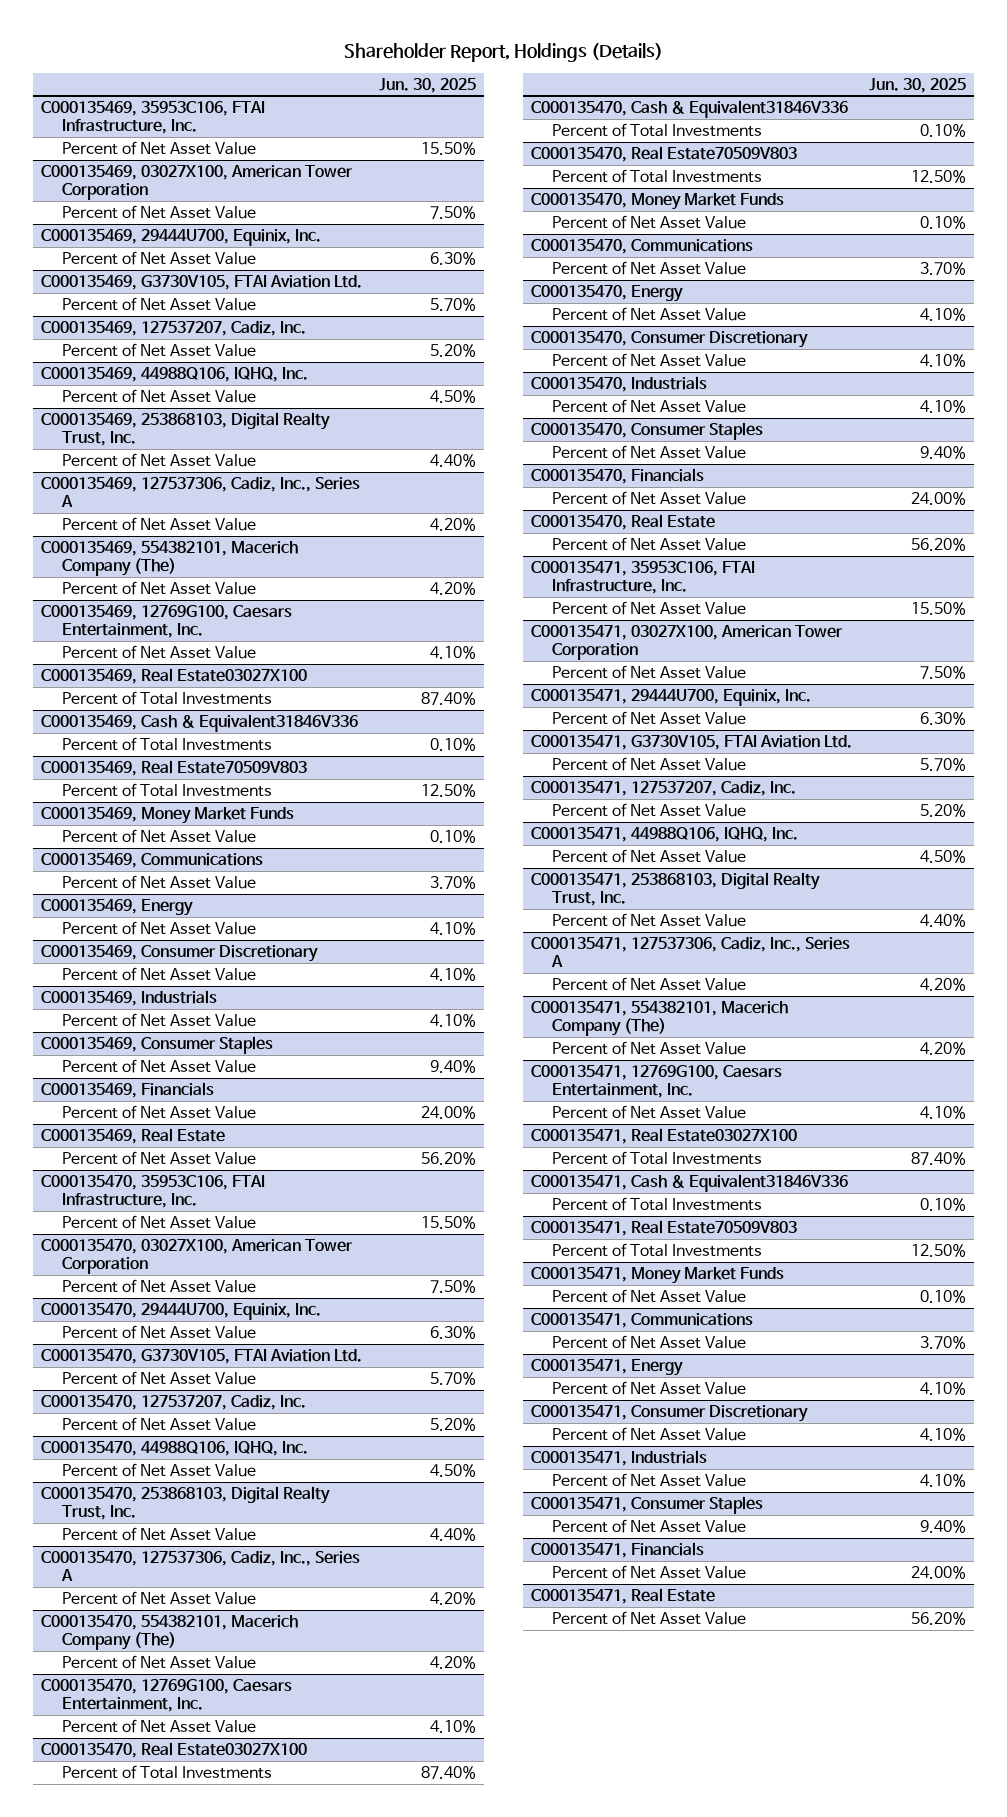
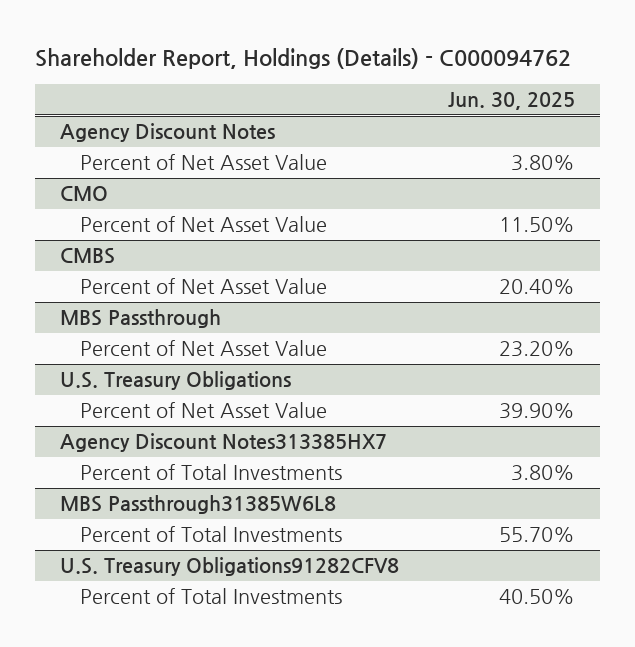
[343,43,663,63] Shareholder Report, Holdings (Details) -> [34,47,571,69] Shareholder Report, Holdings (Details) - C000094762
[41,100,266,135] C000135469, 35953C106, FTAI Infrastructure, Inc. -> none
[41,164,354,201] C000135469, 03027X100, American Tower Corporation -> none
[41,228,322,246] C000135469, 29444U700, Equinix, Inc. -> none
[41,274,363,290] C000135469, G3730V105, FTAI Aviation Ltd. -> none
[41,320,307,336] C000135469, 127537207, Cadiz, Inc. -> none
[41,366,309,382] C000135469, 44988Q106, IQHQ, Inc. -> none
[61,388,256,403] Percent of Net Asset Value -> none
[41,411,331,447] C000135469, 253868103, Digital Realty Trust, Inc. -> none
[61,452,256,467] Percent of Net Asset Value -> none
[41,476,361,508] C000135469, 127537306, Cadiz, Inc., Series A -> none
[61,516,256,531] Percent of Net Asset Value -> none
[41,540,299,577] C000135469, 554382101, Macerich Company (The) -> none
[61,580,256,595] Percent of Net Asset Value -> none
[41,604,293,639] C000135469, 12769G100, Caesars Entertainment, Inc. -> none
[61,644,256,659] Percent of Net Asset Value -> none
[41,667,308,684] C000135469, Real Estate03027X100 -> none
[41,713,359,732] C000135469, Cash & Equivalent31846V336 -> none
[41,759,308,776] C000135469, Real Estate70509V803 -> none
[41,806,295,824] C000135469, Money Market Funds -> none
[61,828,256,843] Percent of Net Asset Value -> none
[41,852,264,868] C000135469, Communications -> none
[61,874,256,889] Percent of Net Asset Value -> none
[41,898,194,916] C000135469, Energy -> none
[61,920,256,935] Percent of Net Asset Value -> none
[41,944,319,962] C000135469, Consumer Discretionary -> none
[61,966,256,981] Percent of Net Asset Value -> none
[41,989,218,1006] C000135469, Industrials -> none
[61,1012,256,1027] Percent of Net Asset Value -> none
[41,1035,274,1054] C000135469, Consumer Staples -> none
[61,1058,256,1073] Percent of Net Asset Value -> none
[41,1081,215,1098] C000135469, Financials -> none
[61,1104,256,1119] Percent of Net Asset Value -> none
[41,1127,226,1144] C000135469, Real Estate -> none
[61,1150,256,1165] Percent of Net Asset Value -> none
[41,1174,266,1209] C000135470, 35953C106, FTAI Infrastructure, Inc. -> none
[61,1214,256,1229] Percent of Net Asset Value -> none
[41,1238,354,1275] C000135470, 03027X100, American Tower Corporation -> none
[61,1278,256,1293] Percent of Net Asset Value -> none
[41,1302,322,1320] C000135470, 29444U700, Equinix, Inc. -> none
[61,1324,256,1339] Percent of Net Asset Value -> none
[41,1348,363,1364] C000135470, G3730V105, FTAI Aviation Ltd. -> none
[61,1370,256,1385] Percent of Net Asset Value -> none
[41,1394,307,1410] C000135470, 127537207, Cadiz, Inc. -> none
[61,1416,256,1431] Percent of Net Asset Value -> none
[41,1440,309,1456] C000135470, 44988Q106, IQHQ, Inc. -> none
[61,1462,256,1477] Percent of Net Asset Value -> none
[41,1485,331,1521] C000135470, 253868103, Digital Realty Trust, Inc. -> none
[61,1526,256,1541] Percent of Net Asset Value -> none
[41,1550,361,1582] C000135470, 127537306, Cadiz, Inc., Series A -> none
[61,1590,256,1605] Percent of Net Asset Value -> none
[41,1614,299,1651] C000135470, 554382101, Macerich Company (The) -> none
[61,1654,256,1669] Percent of Net Asset Value -> none
[41,1678,293,1713] C000135470, 12769G100, Caesars Entertainment, Inc. -> none
[61,1718,256,1733] Percent of Net Asset Value -> none
[41,1741,308,1758] C000135470, Real Estate03027X100 -> none
[61,1764,272,1779] Percent of Total Investments -> none
[531,99,849,118] C000135470, Cash & Equivalent31846V336 -> none
[552,122,763,137] Percent of Total Investments -> none
[531,145,798,162] C000135470, Real Estate70509V803 -> none
[552,168,763,183] Percent of Total Investments -> none
[531,192,785,210] C000135470, Money Market Funds -> none
[552,214,747,229] Percent of Net Asset Value -> none
[531,238,754,254] C000135470, Communications -> none
[552,260,747,275] Percent of Net Asset Value -> none
[531,284,684,302] C000135470, Energy -> none
[552,306,747,321] Percent of Net Asset Value -> none
[531,330,809,348] C000135470, Consumer Discretionary -> none
[552,352,747,367] Percent of Net Asset Value -> none
[531,375,708,392] C000135470, Industrials -> none
[552,398,747,413] Percent of Net Asset Value -> none
[531,421,764,440] C000135470, Consumer Staples -> none
[552,444,747,459] Percent of Net Asset Value -> none
[531,467,705,484] C000135470, Financials -> none
[552,490,747,505] Percent of Net Asset Value -> none
[531,513,716,530] C000135470, Real Estate -> none
[552,536,747,551] Percent of Net Asset Value -> none
[531,560,756,595] C000135471, 35953C106, FTAI Infrastructure, Inc. -> none
[552,600,747,615] Percent of Net Asset Value -> none
[531,624,844,661] C000135471, 03027X100, American Tower Corporation -> none
[552,664,747,679] Percent of Net Asset Value -> none
[531,688,812,706] C000135471, 29444U700, Equinix, Inc. -> none
[552,710,747,725] Percent of Net Asset Value -> none
[531,734,853,750] C000135471, G3730V105, FTAI Aviation Ltd. -> none
[552,756,747,771] Percent of Net Asset Value -> none
[531,780,797,796] C000135471, 127537207, Cadiz, Inc. -> none
[552,802,747,817] Percent of Net Asset Value -> none
[531,826,799,842] C000135471, 44988Q106, IQHQ, Inc. -> none
[552,848,747,863] Percent of Net Asset Value -> none
[531,871,821,907] C000135471, 253868103, Digital Realty Trust, Inc. -> none
[552,912,747,927] Percent of Net Asset Value -> none
[531,936,851,968] C000135471, 127537306, Cadiz, Inc., Series A -> none
[552,976,747,991] Percent of Net Asset Value -> none
[531,1000,789,1037] C000135471, 554382101, Macerich Company (The) -> none
[552,1040,747,1055] Percent of Net Asset Value -> none
[531,1064,783,1099] C000135471, 12769G100, Caesars Entertainment, Inc. -> none
[552,1104,747,1119] Percent of Net Asset Value -> none
[531,1127,798,1144] C000135471, Real Estate03027X100 -> none
[552,1150,763,1165] Percent of Total Investments -> none
[531,1173,849,1192] C000135471, Cash & Equivalent31846V336 -> none
[552,1196,763,1211] Percent of Total Investments -> none
[531,1219,798,1236] C000135471, Real Estate70509V803 -> none
[552,1242,763,1257] Percent of Total Investments -> none
[531,1266,785,1284] C000135471, Money Market Funds -> none
[552,1288,747,1303] Percent of Net Asset Value -> none
[531,1312,754,1328] C000135471, Communications -> none
[552,1334,747,1349] Percent of Net Asset Value -> none
[531,1358,684,1376] C000135471, Energy -> none
[552,1380,747,1395] Percent of Net Asset Value -> none
[531,1404,809,1422] C000135471, Consumer Discretionary -> none
[552,1426,747,1441] Percent of Net Asset Value -> none
[531,1449,708,1466] C000135471, Industrials -> none
[552,1472,747,1487] Percent of Net Asset Value -> none
[531,1495,764,1514] C000135471, Consumer Staples -> none
[552,1518,747,1533] Percent of Net Asset Value -> none
[531,1541,705,1558] C000135471, Financials -> none
[552,1564,747,1579] Percent of Net Asset Value -> none
[531,1587,716,1604] C000135471, Real Estate -> none
[552,1610,747,1625] Percent of Net Asset Value -> none
none -> [59,123,275,143] Agency Discount Notes
[420,141,476,155] 15.50% -> [511,155,576,172] 3.80%
none -> [59,186,108,202] CMO
[429,205,476,219] 7.50% -> [499,217,576,233] 11.50%
none -> [59,248,115,265] CMBS
[429,251,476,265] 6.30% -> [499,279,576,295] 20.40%
none -> [59,309,221,329] MBS Passthrough
[429,297,476,311] 5.70% -> [499,341,576,358] 23.20%
none -> [59,371,291,391] U.S. Treasury Obligations
[429,343,476,357] 5.20% -> [499,403,576,420] 39.90%
none -> [59,433,387,453] Agency Discount Notes313385HX7
[420,691,476,705] 87.40% -> [511,465,576,482] 3.80%
none -> [59,495,336,515] MBS Passthrough31385W6L8
[429,737,476,751] 0.10% -> [499,527,576,543] 55.70%
none -> [59,557,399,577] U.S. Treasury Obligations91282CFV8
[420,783,476,797] 12.50% -> [499,589,576,605] 40.50%

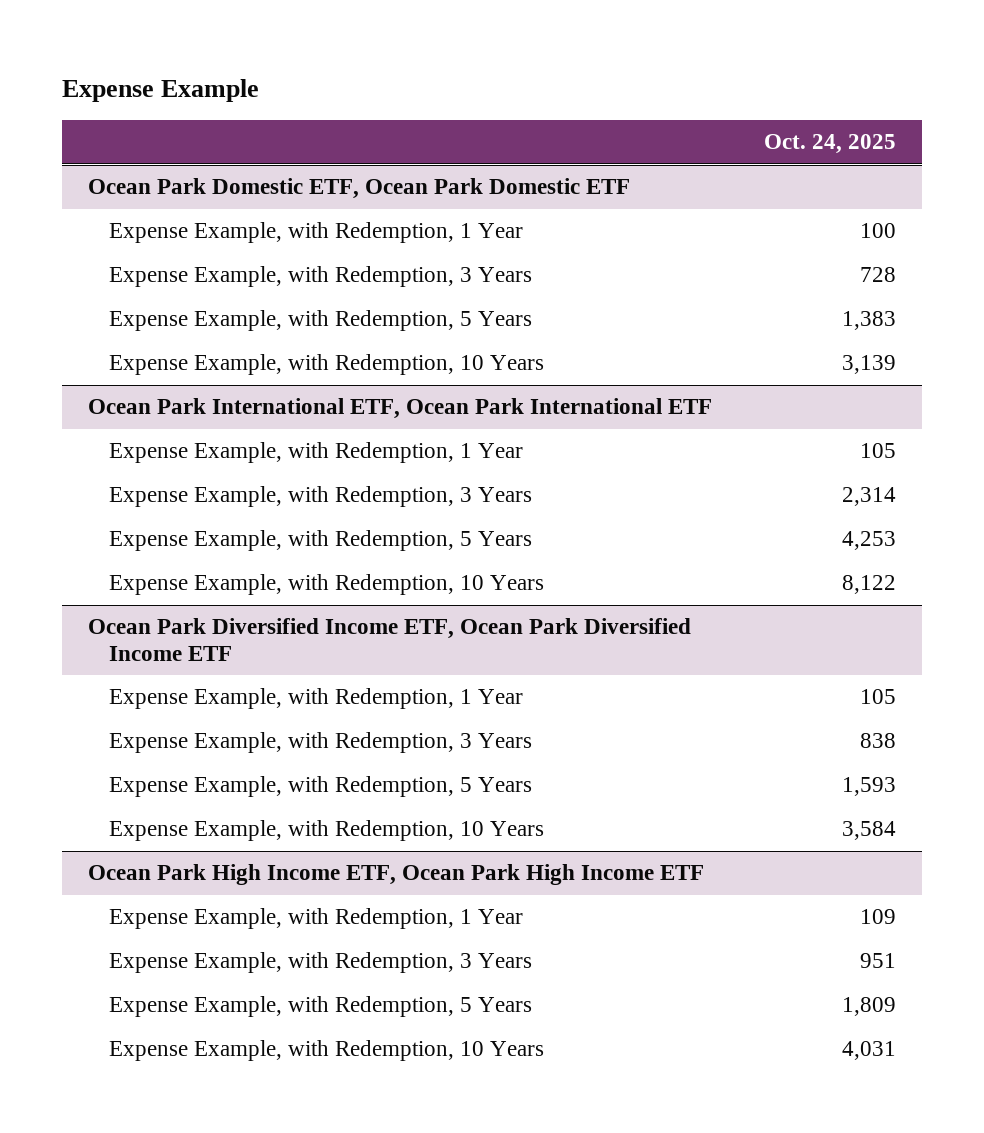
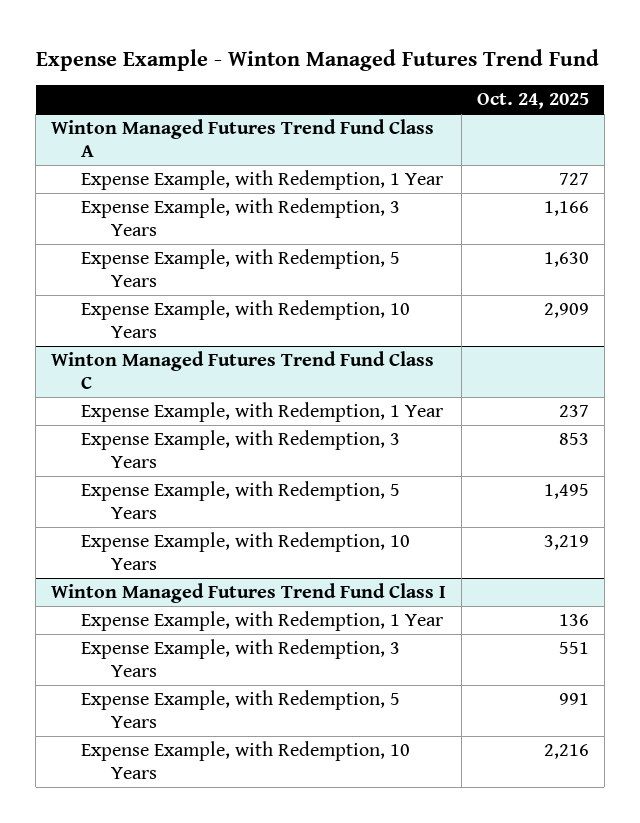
[61,79,259,103] Expense Example -> [35,48,599,71] Expense Example - Winton Managed Futures Trend Fund
[87,178,630,200] Ocean Park Domestic ETF, Ocean Park Domestic ETF -> none
[87,398,712,420] Ocean Park International ETF, Ocean Park International ETF -> none
[87,618,691,661] Ocean Park Diversified Income ETF, Ocean Park Diversified Income ETF -> none
[87,864,704,886] Ocean Park High Income ETF, Ocean Park High Income ETF -> none
[108,908,523,930] Expense Example, with Redemption, 1 Year -> none
[108,952,532,974] Expense Example, with Redemption, 3 Years -> none
[108,996,532,1018] Expense Example, with Redemption, 5 Years -> none
[108,1040,544,1062] Expense Example, with Redemption, 10 Years -> none
none -> [51,118,435,157] Winton Managed Futures Trend Fund Class A
[860,223,897,239] 100 -> [558,172,589,185] 727
[860,267,897,283] 728 -> [543,200,589,216] 1,166
[842,311,897,331] 1,383 -> [543,251,589,267] 1,630
[842,355,897,375] 3,139 -> [543,302,589,318] 2,909
none -> [51,350,435,389] Winton Managed Futures Trend Fund Class C
[860,443,897,459] 105 -> [558,404,589,417] 237
[842,487,897,507] 2,314 -> [558,432,589,445] 853
[842,531,897,551] 4,253 -> [543,483,589,499] 1,495
[842,575,897,595] 8,122 -> [543,534,589,550] 3,219
none -> [51,582,447,603] Winton Managed Futures Trend Fund Class I
[860,689,897,705] 105 -> [558,613,589,626] 136
[860,733,897,749] 838 -> [558,641,589,654] 551
[842,777,897,797] 1,593 -> [558,692,589,705] 991
[842,821,897,841] 3,584 -> [543,743,589,759] 2,216

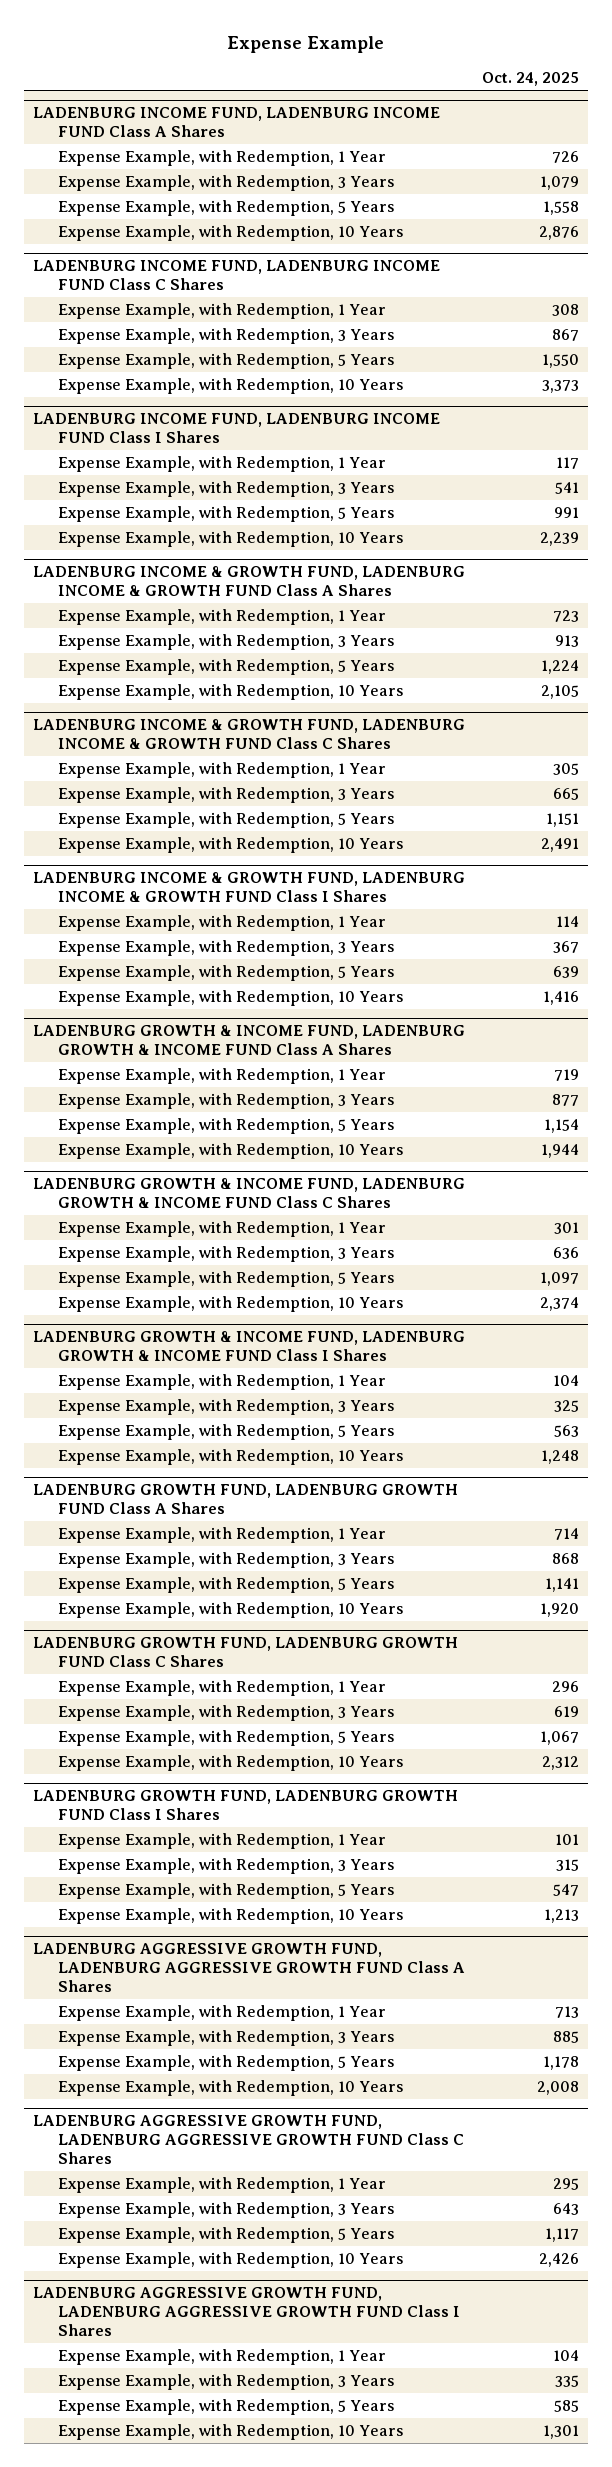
[35,48,599,71] Expense Example - Winton Managed Futures Trend Fund -> [226,36,384,54] Expense Example
[51,118,435,157] Winton Managed Futures Trend Fund Class A -> none
[51,350,435,389] Winton Managed Futures Trend Fund Class C -> none
[51,582,447,603] Winton Managed Futures Trend Fund Class I -> none
none -> [32,107,440,138] LADENBURG INCOME FUND, LADENBURG INCOME FUND Class A Shares
[558,172,589,185] 727 -> [552,150,580,163] 726
[543,200,589,216] 1,166 -> [540,175,580,190] 1,079
[543,251,589,267] 1,630 -> [543,200,580,215] 1,558
[543,302,589,318] 2,909 -> [539,225,580,240] 2,876
none -> [32,260,440,291] LADENBURG INCOME FUND, LADENBURG INCOME FUND Class C Shares
[558,404,589,417] 237 -> [552,303,580,316] 308
[558,432,589,445] 853 -> [552,328,580,341] 867
[543,483,589,499] 1,495 -> [542,353,580,368] 1,550
[543,534,589,550] 3,219 -> [542,379,580,393] 3,373
none -> [32,413,440,444] LADENBURG INCOME FUND, LADENBURG INCOME FUND Class I Shares
[558,613,589,626] 136 -> [556,456,580,469] 117
[558,641,589,654] 551 -> [555,481,580,494] 541
[543,743,589,759] 2,216 -> [540,531,580,546] 2,239
none -> [32,566,465,597] LADENBURG INCOME & GROWTH FUND, LADENBURG INCOME & GROWTH FUND Class A Shares
none -> [57,608,386,625] Expense Example, with Redemption, 1 Year
none -> [57,633,394,650] Expense Example, with Redemption, 3 Years
none -> [57,658,394,675] Expense Example, with Redemption, 5 Years
none -> [57,683,403,700] Expense Example, with Redemption, 10 Years
none -> [32,719,465,750] LADENBURG INCOME & GROWTH FUND, LADENBURG INCOME & GROWTH FUND Class C Shares
none -> [57,761,386,778] Expense Example, with Redemption, 1 Year
none -> [57,786,394,803] Expense Example, with Redemption, 3 Years
none -> [57,811,394,828] Expense Example, with Redemption, 5 Years
none -> [57,836,403,853] Expense Example, with Redemption, 10 Years
none -> [32,872,465,903] LADENBURG INCOME & GROWTH FUND, LADENBURG INCOME & GROWTH FUND Class I Shares
none -> [57,914,386,931] Expense Example, with Redemption, 1 Year
none -> [57,939,394,956] Expense Example, with Redemption, 3 Years
none -> [57,964,394,981] Expense Example, with Redemption, 5 Years
none -> [57,989,403,1006] Expense Example, with Redemption, 10 Years
none -> [32,1025,465,1056] LADENBURG GROWTH & INCOME FUND, LADENBURG GROWTH & INCOME FUND Class A Shares
none -> [57,1067,386,1084] Expense Example, with Redemption, 1 Year
none -> [57,1092,394,1109] Expense Example, with Redemption, 3 Years
none -> [57,1117,394,1134] Expense Example, with Redemption, 5 Years
none -> [57,1142,403,1159] Expense Example, with Redemption, 10 Years
none -> [32,1178,465,1209] LADENBURG GROWTH & INCOME FUND, LADENBURG GROWTH & INCOME FUND Class C Shares
none -> [57,1220,386,1237] Expense Example, with Redemption, 1 Year
none -> [57,1245,394,1262] Expense Example, with Redemption, 3 Years
none -> [57,1270,394,1287] Expense Example, with Redemption, 5 Years
none -> [57,1295,403,1312] Expense Example, with Redemption, 10 Years
none -> [32,1331,465,1362] LADENBURG GROWTH & INCOME FUND, LADENBURG GROWTH & INCOME FUND Class I Shares
none -> [57,1373,386,1390] Expense Example, with Redemption, 1 Year
none -> [57,1398,394,1415] Expense Example, with Redemption, 3 Years
none -> [57,1423,394,1440] Expense Example, with Redemption, 5 Years
none -> [57,1448,403,1465] Expense Example, with Redemption, 10 Years
none -> [32,1484,458,1515] LADENBURG GROWTH FUND, LADENBURG GROWTH FUND Class A Shares
none -> [57,1526,386,1543] Expense Example, with Redemption, 1 Year
none -> [57,1551,394,1568] Expense Example, with Redemption, 3 Years
none -> [57,1576,394,1593] Expense Example, with Redemption, 5 Years
none -> [57,1601,403,1618] Expense Example, with Redemption, 10 Years
none -> [32,1637,458,1668] LADENBURG GROWTH FUND, LADENBURG GROWTH FUND Class C Shares
none -> [57,1679,386,1696] Expense Example, with Redemption, 1 Year
none -> [57,1704,394,1721] Expense Example, with Redemption, 3 Years
none -> [57,1729,394,1746] Expense Example, with Redemption, 5 Years
none -> [57,1754,403,1771] Expense Example, with Redemption, 10 Years
none -> [32,1790,458,1821] LADENBURG GROWTH FUND, LADENBURG GROWTH FUND Class I Shares
none -> [57,1832,386,1849] Expense Example, with Redemption, 1 Year
none -> [57,1857,394,1874] Expense Example, with Redemption, 3 Years
none -> [57,1882,394,1899] Expense Example, with Redemption, 5 Years
none -> [57,1907,403,1924] Expense Example, with Redemption, 10 Years
none -> [32,1943,465,1992] LADENBURG AGGRESSIVE GROWTH FUND, LADENBURG AGGRESSIVE GROWTH FUND Class A Shares
none -> [57,2004,386,2021] Expense Example, with Redemption, 1 Year
none -> [57,2029,394,2046] Expense Example, with Redemption, 3 Years
none -> [57,2054,394,2071] Expense Example, with Redemption, 5 Years
none -> [57,2079,403,2096] Expense Example, with Redemption, 10 Years
none -> [32,2115,464,2164] LADENBURG AGGRESSIVE GROWTH FUND, LADENBURG AGGRESSIVE GROWTH FUND Class C Shares
none -> [57,2176,386,2193] Expense Example, with Redemption, 1 Year
none -> [57,2201,394,2218] Expense Example, with Redemption, 3 Years
none -> [57,2226,394,2243] Expense Example, with Redemption, 5 Years
none -> [57,2251,403,2268] Expense Example, with Redemption, 10 Years
none -> [32,2287,460,2336] LADENBURG AGGRESSIVE GROWTH FUND, LADENBURG AGGRESSIVE GROWTH FUND Class I Shares
none -> [57,2348,386,2365] Expense Example, with Redemption, 1 Year
none -> [57,2373,394,2390] Expense Example, with Redemption, 3 Years
none -> [57,2398,394,2415] Expense Example, with Redemption, 5 Years
none -> [57,2423,403,2440] Expense Example, with Redemption, 10 Years

